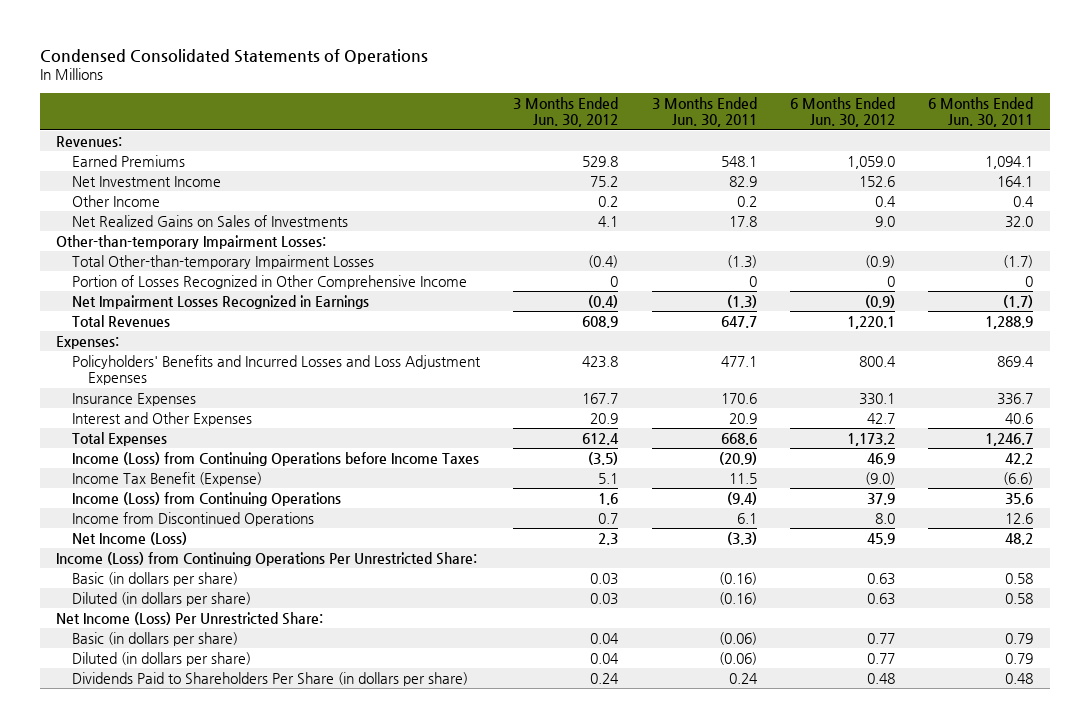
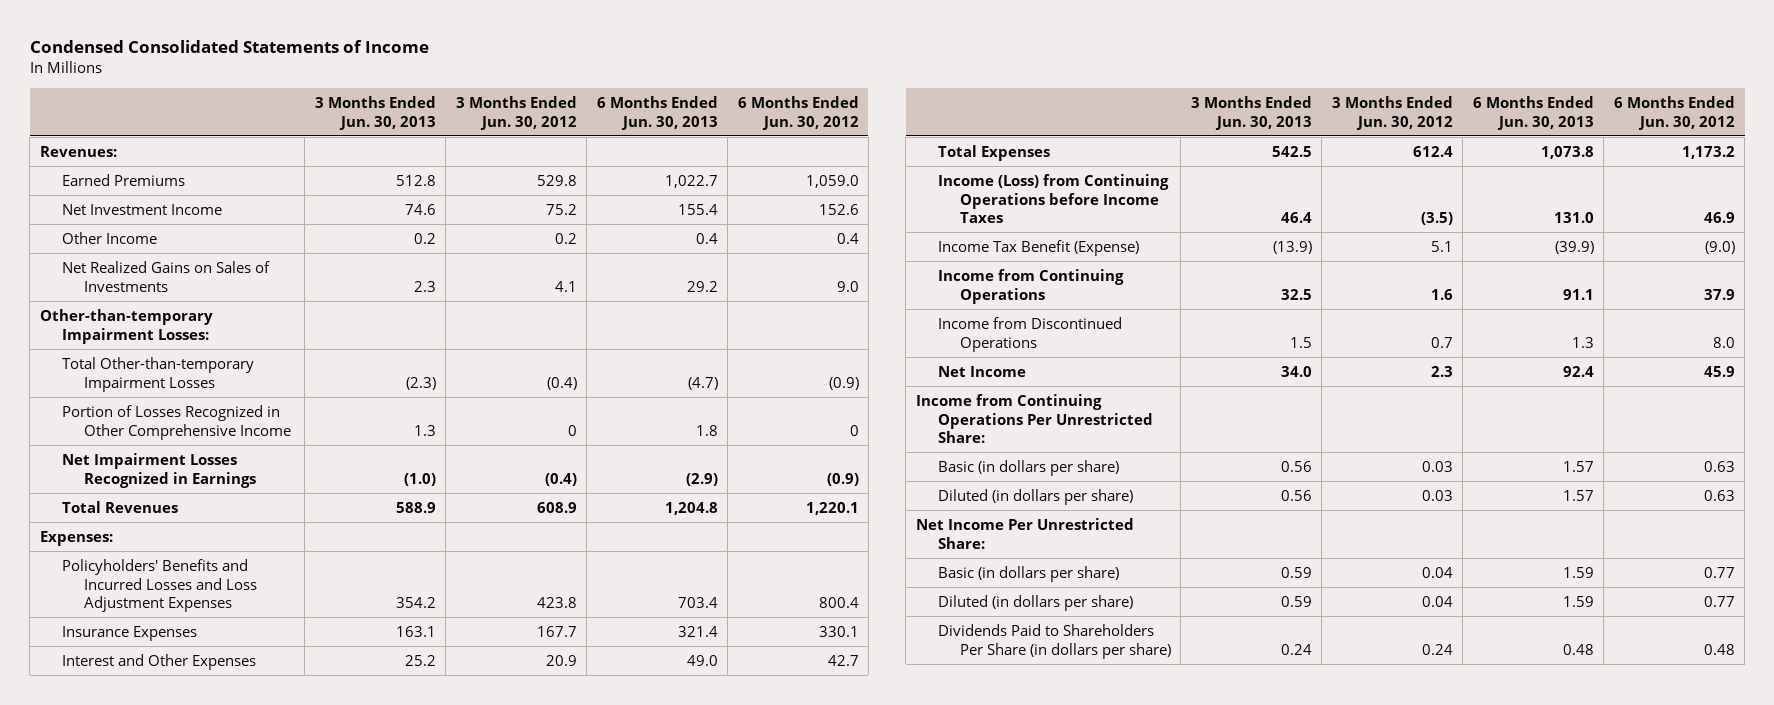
[39,48,428,64] Condensed Consolidated Statements of Operations -> [29,39,429,53] Condensed Consolidated Statements of Income
[651,96,757,128] 3 Months Ended Jun. 30, 2011 -> none
[928,96,1034,128] 6 Months Ended Jun. 30, 2011 -> none
none -> [314,96,436,130] 3 Months Ended Jun. 30, 2013
none -> [596,96,718,130] 6 Months Ended Jun. 30, 2013
[72,491,342,506] Income (Loss) from Continuing Operations -> [937,269,1124,304] Income from Continuing Operations
[72,531,188,545] Net Income (Loss) -> [937,366,1026,378] Net Income
[56,551,478,566] Income (Loss) from Continuing Operations Per Unrestricted Share: -> [915,394,1153,444] Income from Continuing Operations Per Unrestricted Share:
[56,611,324,625] Net Income (Loss) Per Unrestricted Share: -> [915,518,1134,549] Net Income Per Unrestricted Share:

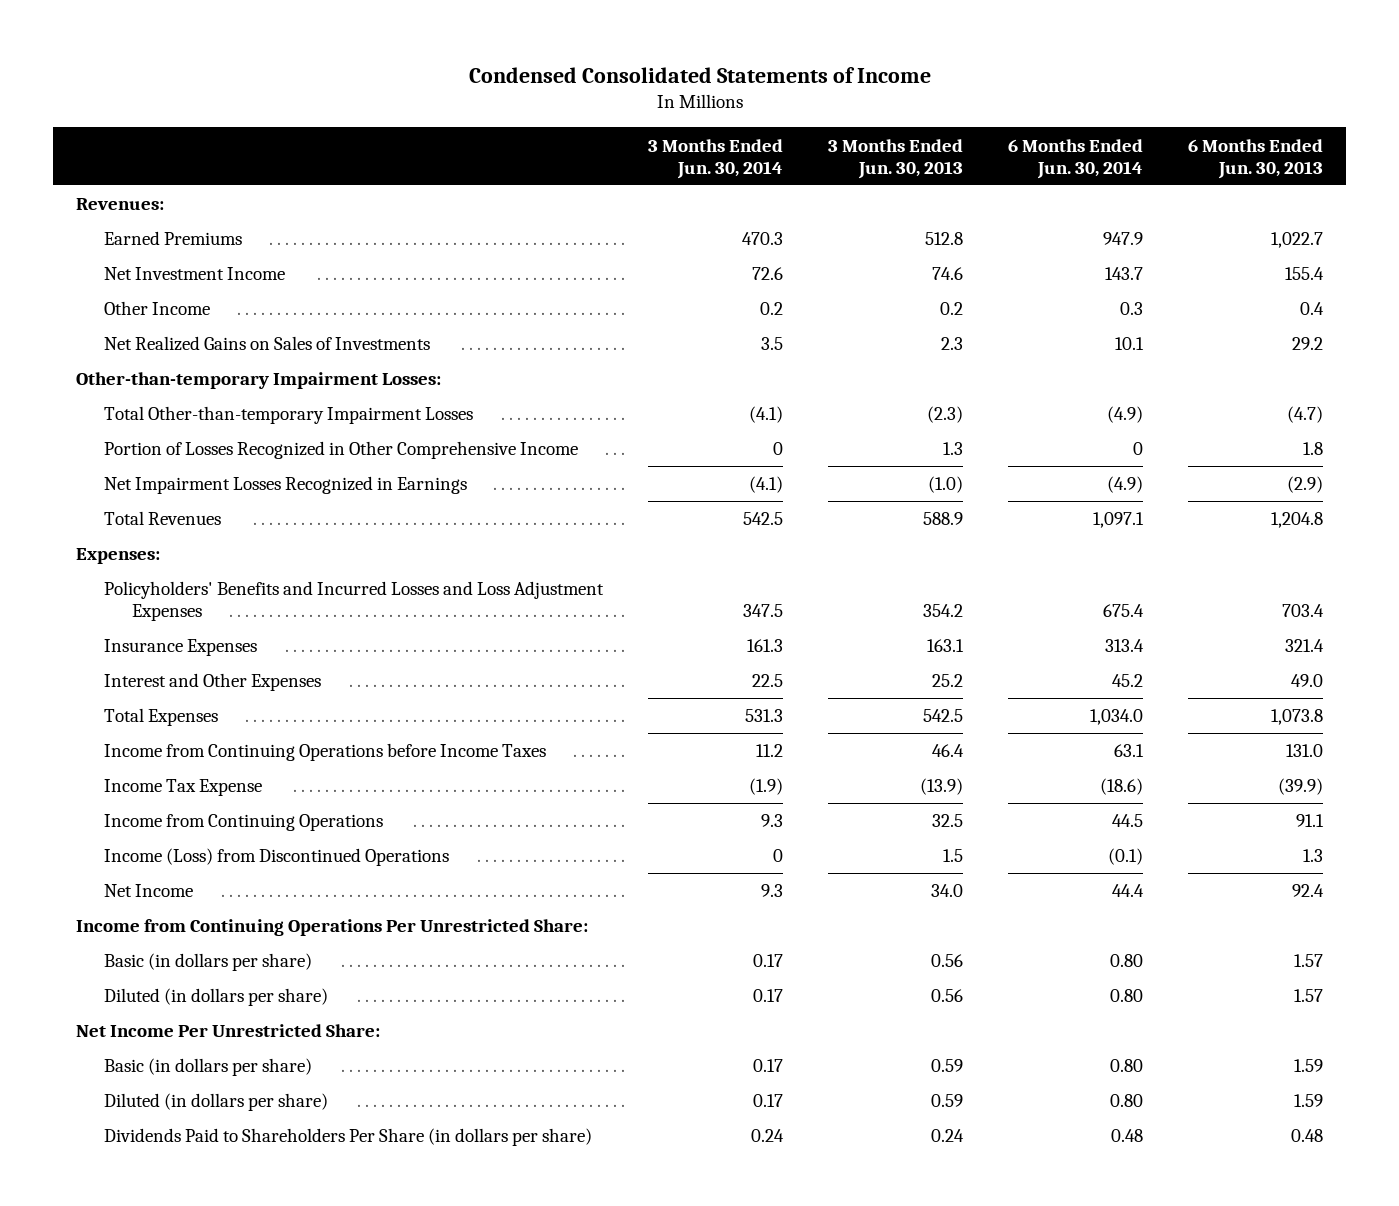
[455,96,577,130] 3 Months Ended Jun. 30, 2012 -> none
[737,96,859,130] 6 Months Ended Jun. 30, 2012 -> none
none -> [647,138,783,179] 3 Months Ended Jun. 30, 2014
none -> [1008,138,1144,179] 6 Months Ended Jun. 30, 2014
[937,174,1169,224] Income (Loss) from Continuing Operations before Income Taxes -> [103,743,546,762] Income from Continuing Operations before Income Taxes
[937,240,1139,257] Income Tax Benefit (Expense) -> [103,779,262,797] Income Tax Expense
[937,317,1122,352] Income from Discontinued Operations -> [103,848,449,867] Income (Loss) from Discontinued Operations

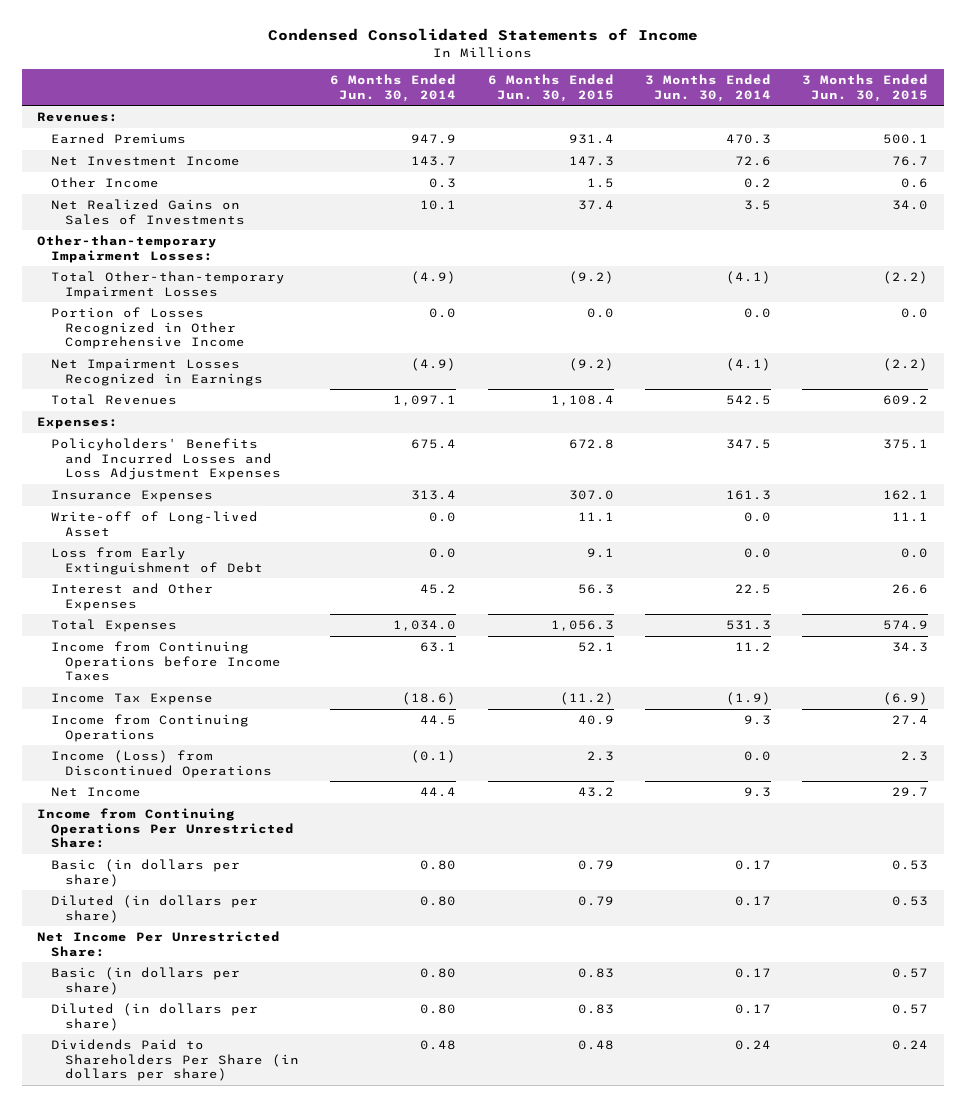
[828,138,964,179] 3 Months Ended Jun. 30, 2013 -> none
[1188,138,1324,179] 6 Months Ended Jun. 30, 2013 -> none
none -> [487,74,614,102] 6 Months Ended Jun. 30, 2015
none -> [802,74,929,102] 3 Months Ended Jun. 30, 2015
[772,442,783,456] 0 -> [744,308,772,319] 0.0
[1133,442,1144,456] 0 -> [429,308,457,319] 0.0
none -> [51,511,259,537] Write-off of Long-lived Asset
none -> [51,547,263,575] Loss from Early Extinguishment of Debt
[772,849,783,863] 0 -> [744,751,772,762] 0.0

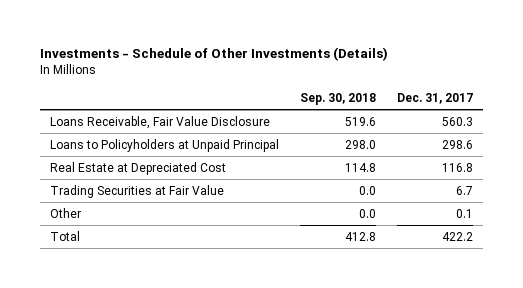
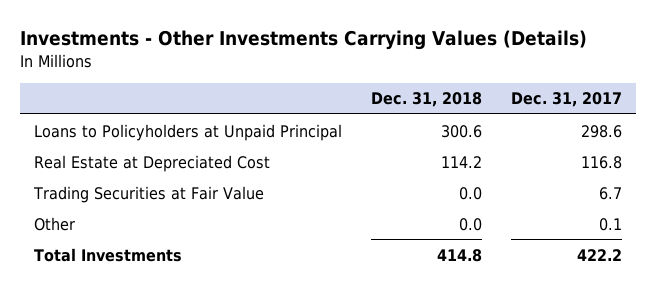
[39,47,388,62] Investments - Schedule of Other Investments (Details) -> [19,29,587,50] Investments - Other Investments Carrying Values (Details)
[299,92,376,105] Sep. 30, 2018 -> none
none -> [370,92,482,108] Dec. 31, 2018
[50,115,271,129] Loans Receivable, Fair Value Disclosure -> none
[50,230,81,241] Total -> [33,247,182,262] Total Investments

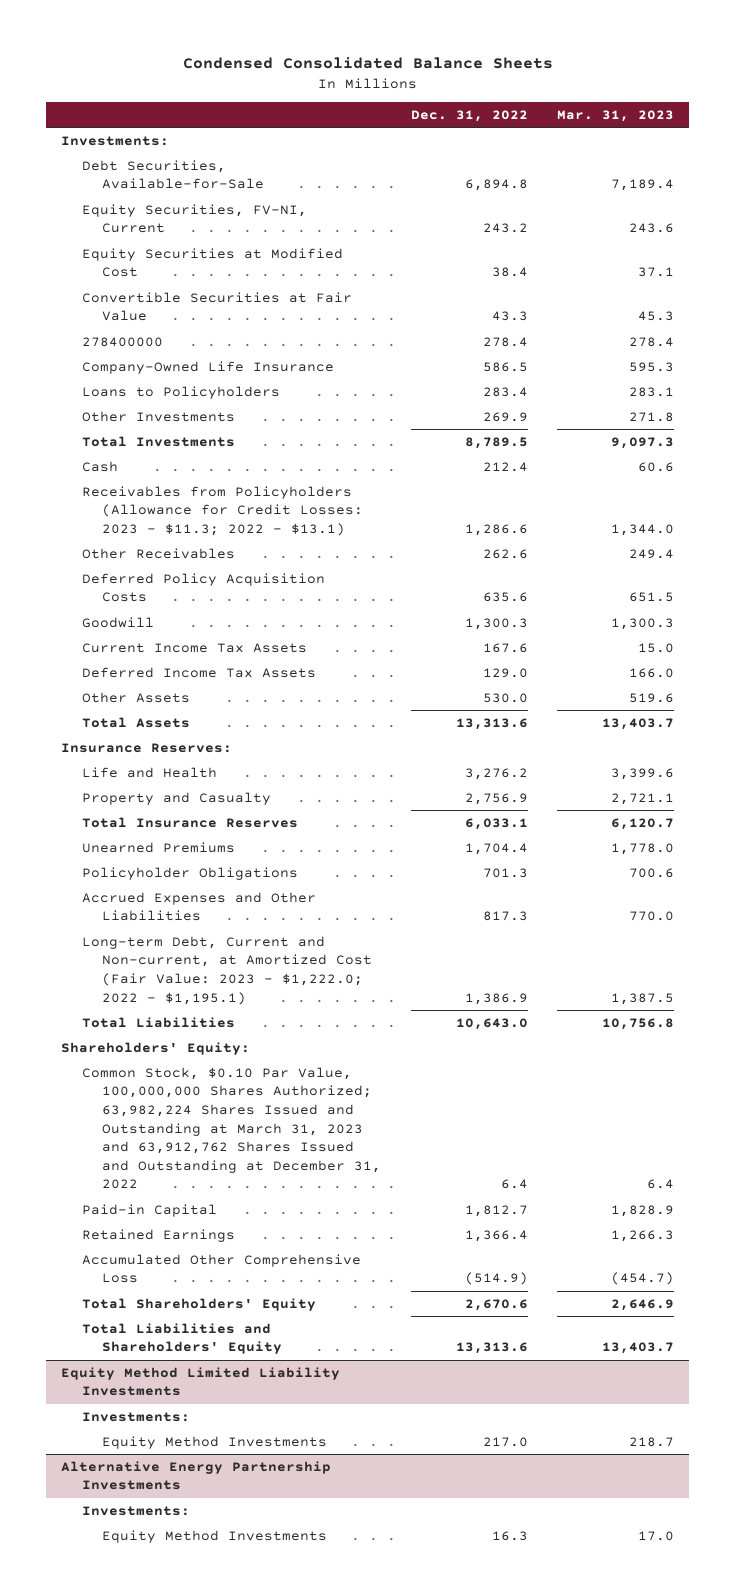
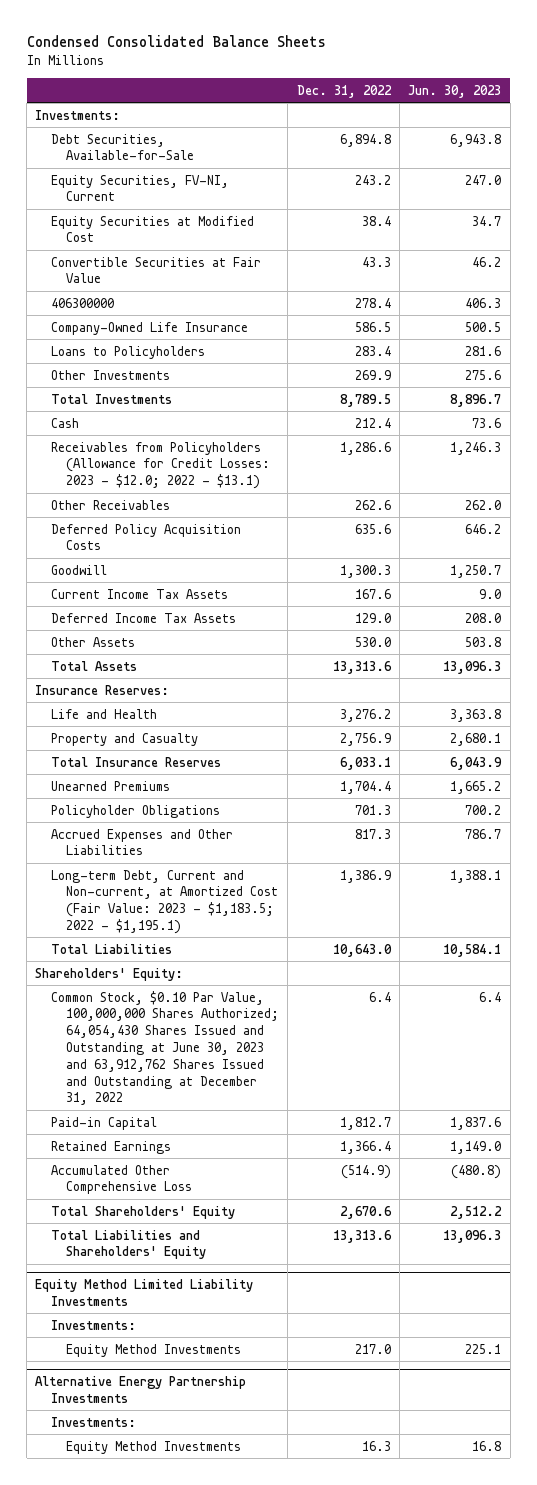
[557,109,675,122] Mar. 31, 2023 -> none
none -> [408,84,502,98] Jun. 30, 2023
[81,336,163,347] 278400000 -> [50,297,114,308] 406300000
[81,485,364,537] Receivables from Policyholders (Allowance for Credit Losses: 2023 - $11.3; 2022 - $13.1) -> [50,441,270,490] Receivables from Policyholders (Allowance for Credit Losses: 2023 - $12.0; 2022 - $13.1)
[81,935,373,1005] Long-term Debt, Current and Non-current, at Amortized Cost (Fair Value: 2023 - $1,222.0; 2022 - $1,195.1) -> [50,869,278,935] Long-term Debt, Current and Non-current, at Amortized Cost (Fair Value: 2023 - $1,183.5; 2022 - $1,195.1)
[81,1066,382,1190] Common Stock, $0.10 Par Value, 100,000,000 Shares Authorized; 63,982,224 Shares Issued and Outstanding at March 31, 2023 and 63,912,762 Shares Issued and Outstanding at December 31, 2022 -> [50,990,279,1106] Common Stock, $0.10 Par Value, 100,000,000 Shares Authorized; 64,054,430 Shares Issued and Outstanding at June 30, 2023 and 63,912,762 Shares Issued and Outstanding at December 31, 2022

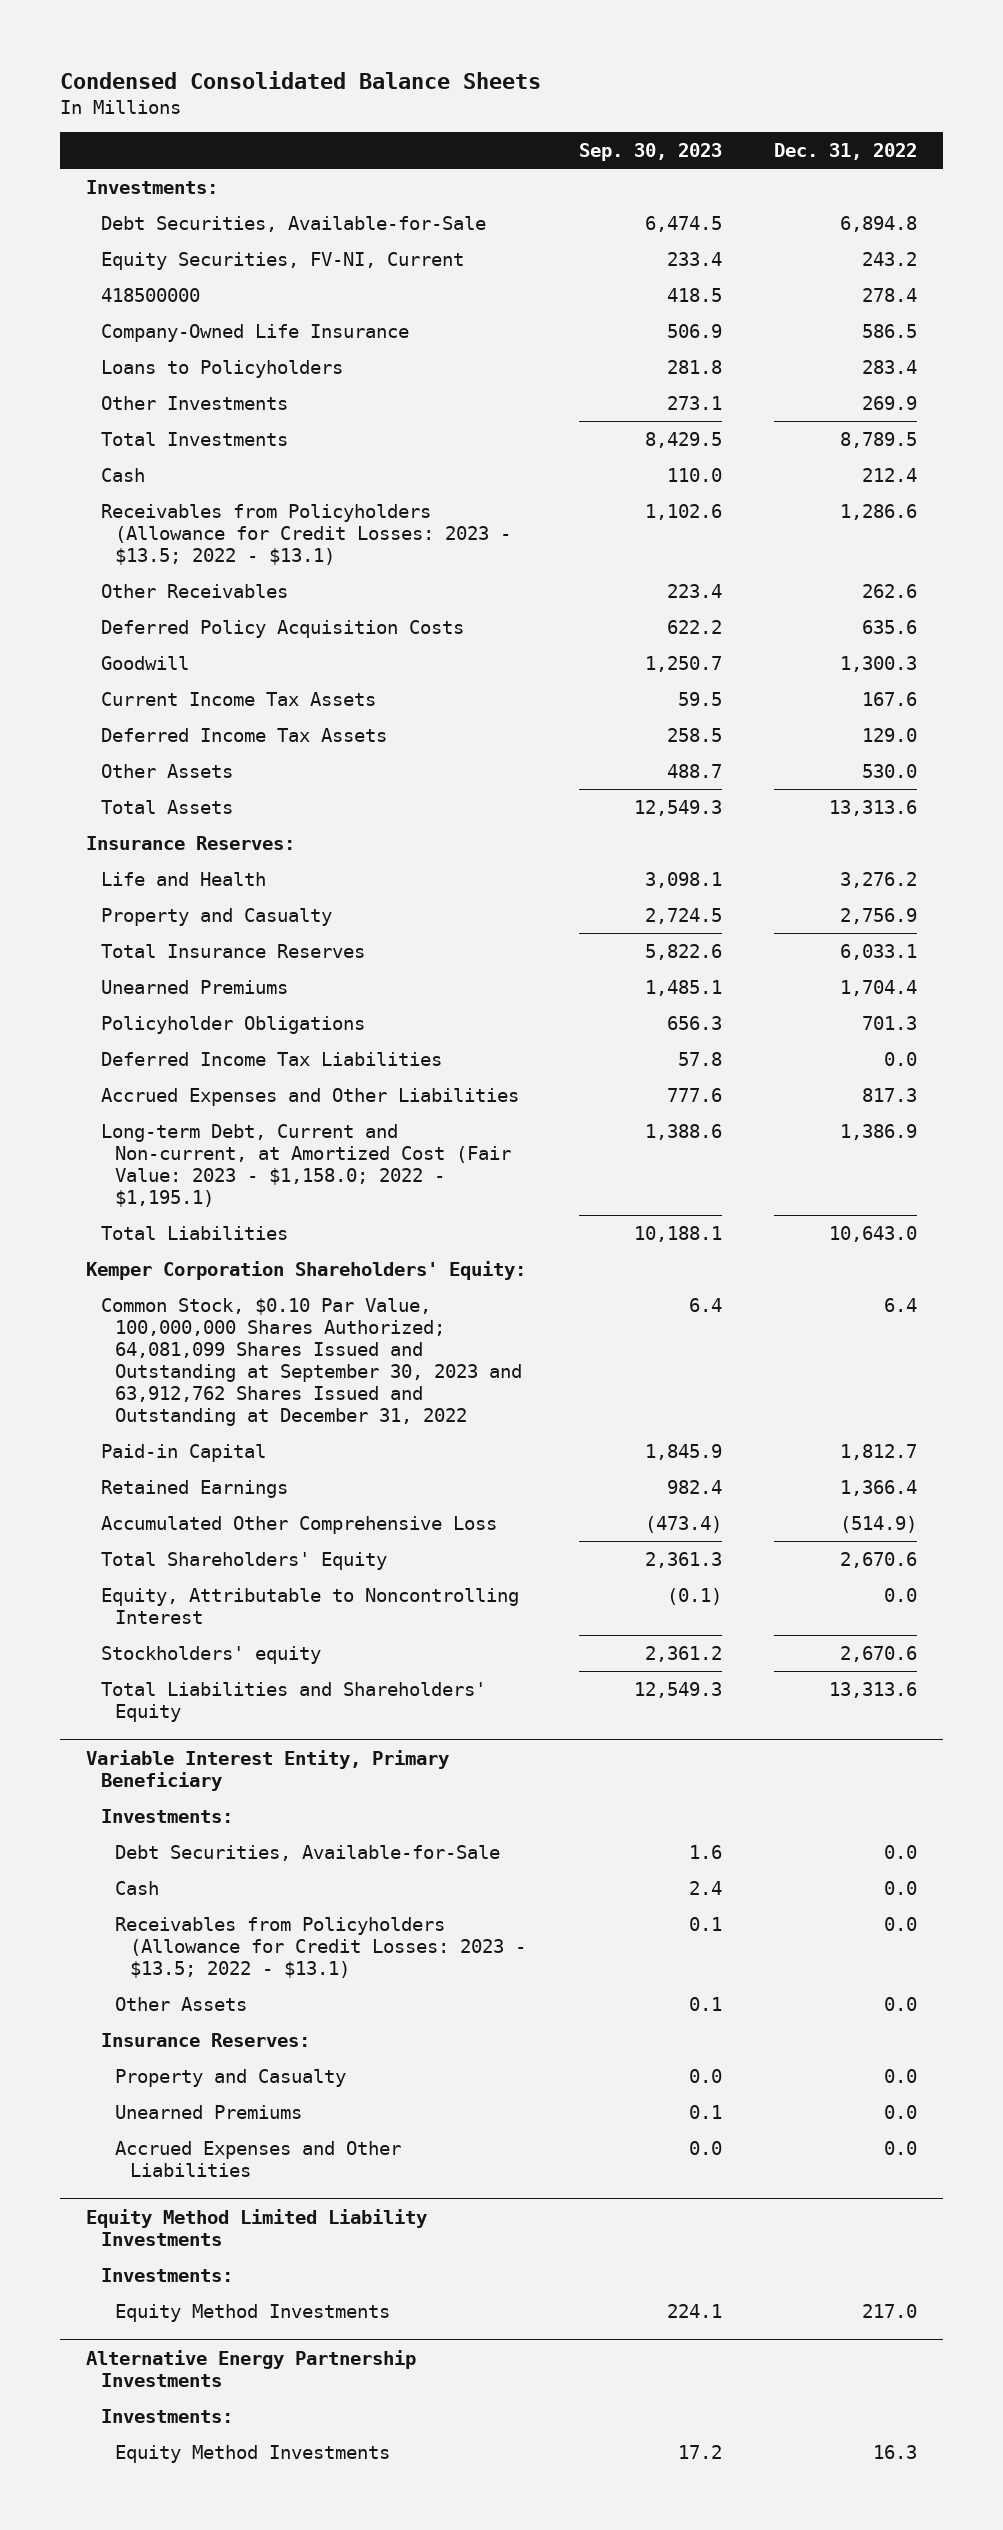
[408,84,502,98] Jun. 30, 2023 -> none
none -> [578,142,722,161] Sep. 30, 2023
[50,215,254,243] Equity Securities at Modified Cost -> none
[50,256,261,284] Convertible Securities at Fair Value -> none
[50,297,114,308] 406300000 -> [100,287,200,302] 418500000
[50,441,270,490] Receivables from Policyholders (Allowance for Credit Losses: 2023 - $12.0; 2022 - $13.1) -> [100,503,512,565] Receivables from Policyholders (Allowance for Credit Losses: 2023 - $13.5; 2022 - $13.1)
none -> [100,1051,442,1066] Deferred Income Tax Liabilities
[50,869,278,935] Long-term Debt, Current and Non-current, at Amortized Cost (Fair Value: 2023 - $1,183.5; 2022 - $1,195.1) -> [100,1123,512,1207] Long-term Debt, Current and Non-current, at Amortized Cost (Fair Value: 2023 - $1,158.0; 2022 - $1,195.1)
[35,967,184,981] Shareholders' Equity: -> [86,1260,527,1280] Kemper Corporation Shareholders' Equity:
[50,990,279,1106] Common Stock, $0.10 Par Value, 100,000,000 Shares Authorized; 64,054,430 Shares Issued and Outstanding at June 30, 2023 and 63,912,762 Shares Issued and Outstanding at December 31, 2022 -> [100,1297,523,1426] Common Stock, $0.10 Par Value, 100,000,000 Shares Authorized; 64,081,099 Shares Issued and Outstanding at September 30, 2023 and 63,912,762 Shares Issued and Outstanding at December 31, 2022
none -> [100,1587,519,1624] Equity, Attributable to Noncontrolling Interest
none -> [100,1645,321,1664] Stockholders' equity
none -> [86,1749,450,1791] Variable Interest Entity, Primary Beneficiary
none -> [100,1808,233,1823] Investments:
none -> [115,1844,501,1861] Debt Securities, Available-for-Sale
none -> [115,1880,160,1895] Cash
none -> [115,1916,526,1978] Receivables from Policyholders (Allowance for Credit Losses: 2023 - $13.5; 2022 - $13.1)
none -> [115,1996,248,2011] Other Assets
none -> [100,2032,310,2047] Insurance Reserves:
none -> [115,2068,347,2087] Property and Casualty
none -> [115,2104,303,2119] Unearned Premiums
none -> [115,2140,402,2177] Accrued Expenses and Other Liabilities

